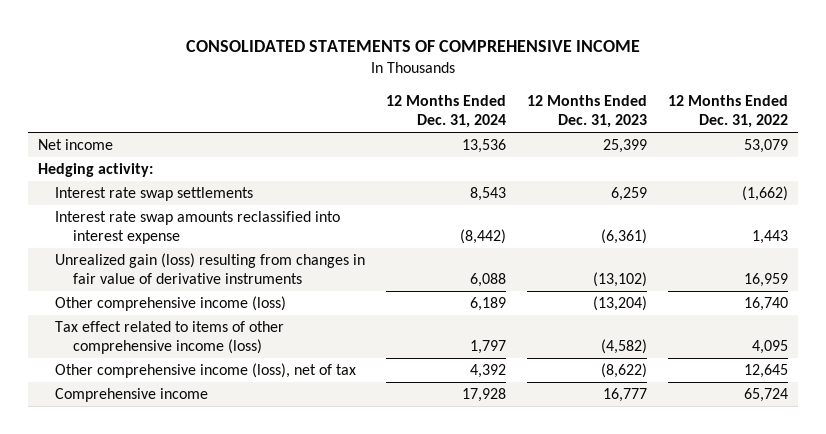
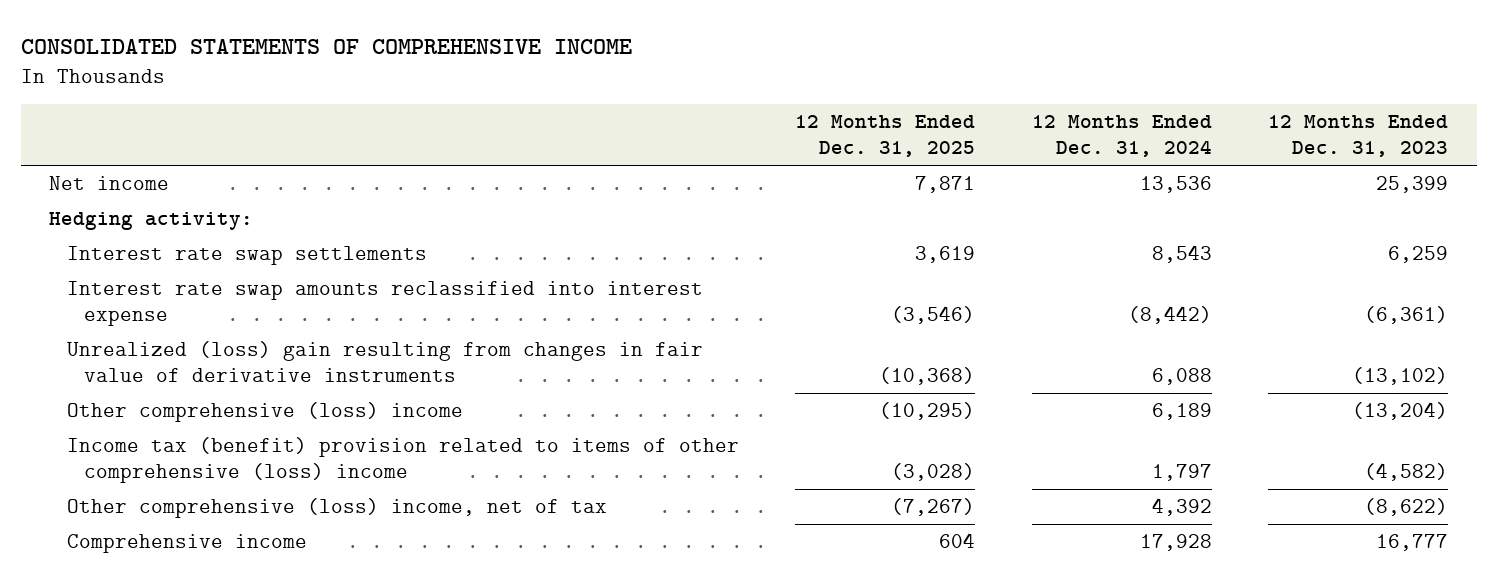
[667,94,788,129] 12 Months Ended Dec. 31, 2022 -> none
none -> [795,115,976,158] 12 Months Ended Dec. 31, 2025
[55,253,366,285] Unrealized gain (loss) resulting from changes in fair value of derivative instruments -> [66,341,703,382] Unrealized (loss) gain resulting from changes in fair value of derivative instruments
[55,296,287,312] Other comprehensive income (loss) -> [66,402,463,423] Other comprehensive (loss) income
[55,321,285,355] Tax effect related to items of other comprehensive income (loss) -> [66,437,739,483] Income tax (benefit) provision related to items of other comprehensive (loss) income
[55,363,357,379] Other comprehensive income (loss), net of tax -> [66,498,607,519] Other comprehensive (loss) income, net of tax

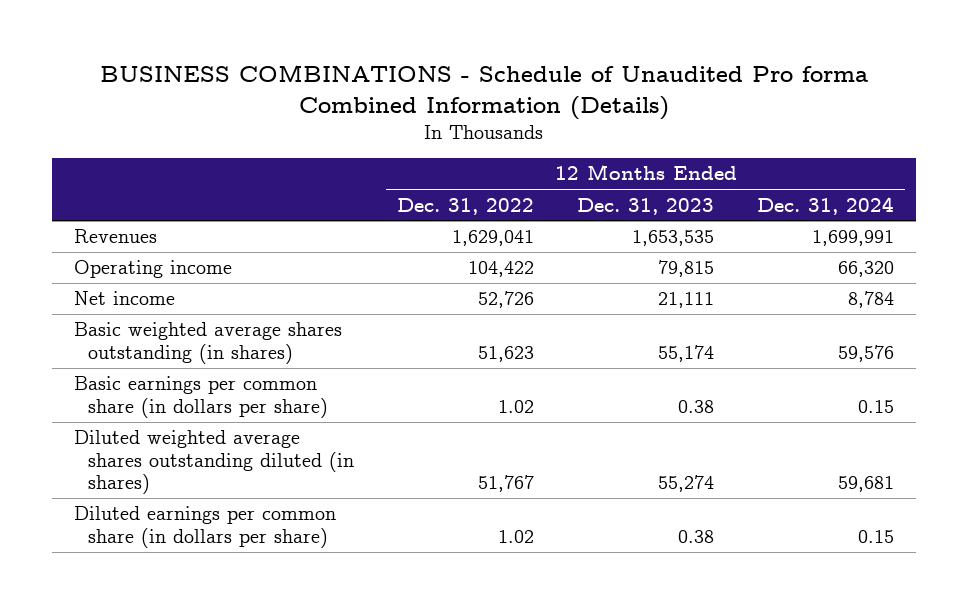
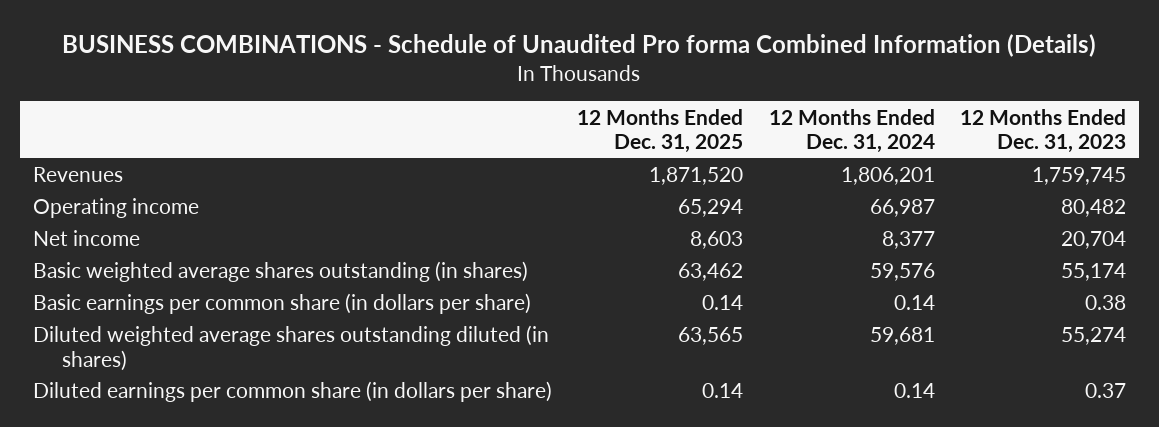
[397,197,535,215] Dec. 31, 2022 -> none
none -> [577,108,744,154] 12 Months Ended Dec. 31, 2025
[632,230,715,247] 1,653,535 -> [1031,167,1126,186] 1,759,745
[812,230,895,247] 1,699,991 -> [840,167,935,186] 1,806,201
[658,260,715,278] 79,815 -> [1060,199,1126,218] 80,482
[838,261,895,278] 66,320 -> [869,199,935,218] 66,987
[658,292,715,309] 21,111 -> [1060,231,1126,250] 20,704
[848,291,895,309] 8,784 -> [881,231,935,250] 8,377
[858,399,895,413] 0.15 -> [893,295,935,311] 0.14
[678,529,715,543] 0.38 -> [1084,383,1126,399] 0.37
[858,529,895,543] 0.15 -> [893,383,935,399] 0.14

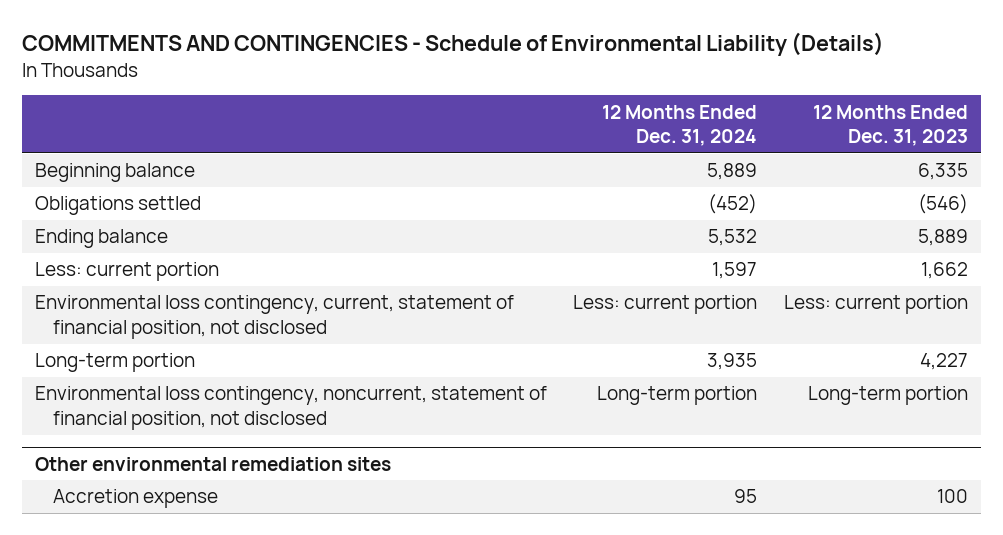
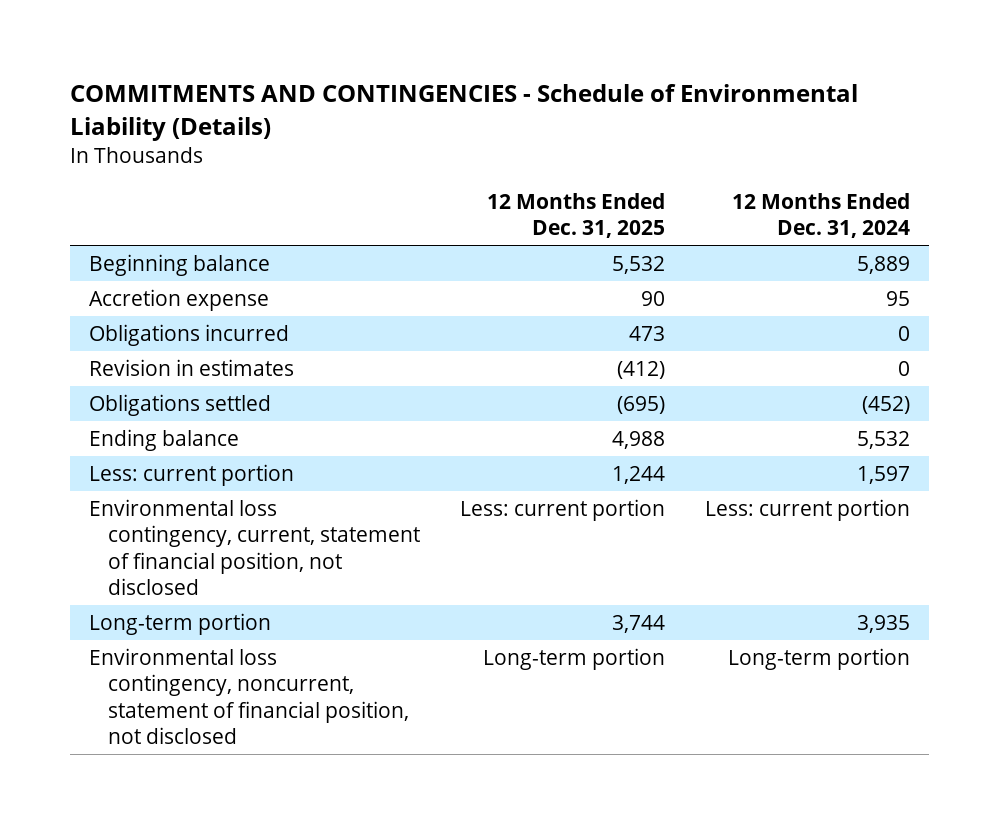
[812,104,968,147] 12 Months Ended Dec. 31, 2023 -> none
none -> [486,192,665,239] 12 Months Ended Dec. 31, 2025
none -> [89,289,270,312] Accretion expense
none -> [89,324,290,347] Obligations incurred
none -> [89,359,295,377] Revision in estimates
[35,456,392,471] Other environmental remediation sites -> none
[53,489,219,509] Accretion expense -> none

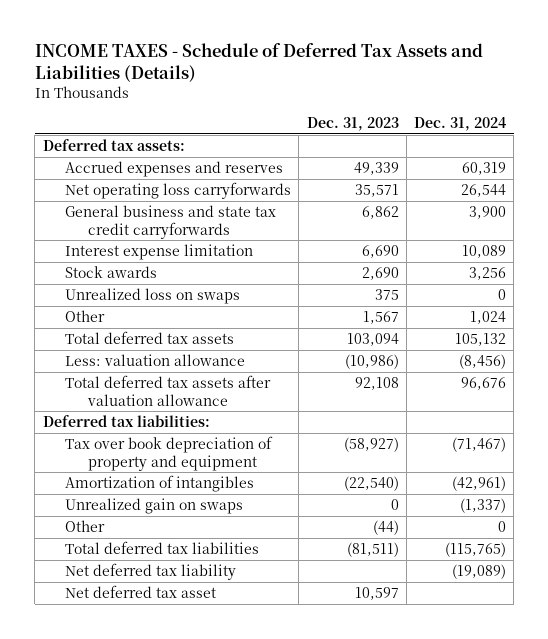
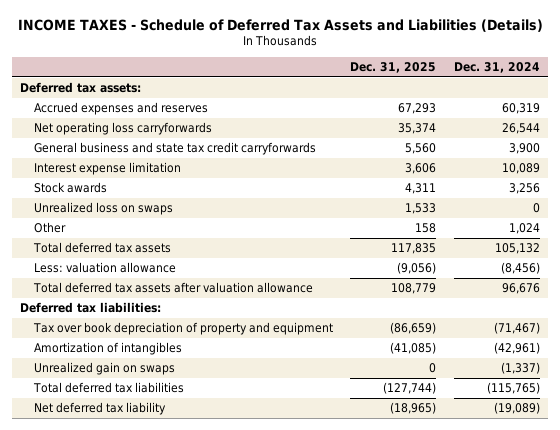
[306,117,399,132] Dec. 31, 2023 -> none
none -> [350,61,437,73] Dec. 31, 2025
[65,520,106,533] Other -> none
[65,585,217,599] Net deferred tax asset -> none

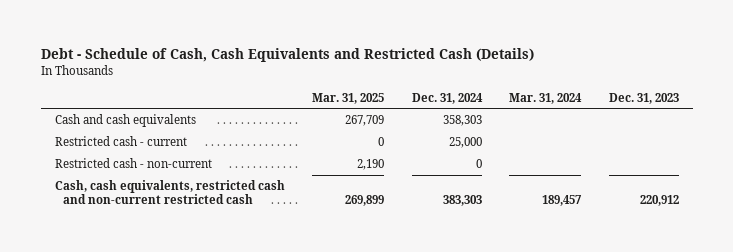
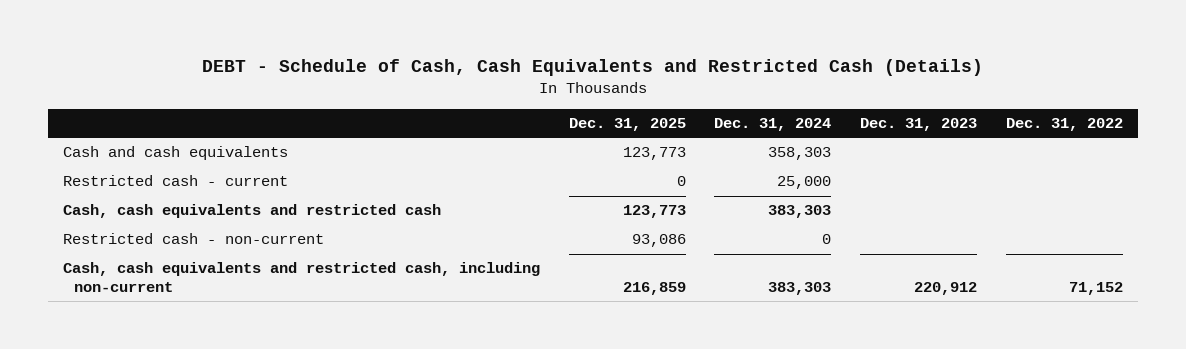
[40,47,534,62] Debt - Schedule of Cash, Cash Equivalents and Restricted Cash (Details) -> [201,59,983,77] DEBT - Schedule of Cash, Cash Equivalents and Restricted Cash (Details)
[312,92,385,104] Mar. 31, 2025 -> none
[509,92,583,104] Mar. 31, 2024 -> none
none -> [568,118,686,132] Dec. 31, 2025
none -> [1006,118,1124,132] Dec. 31, 2022
none -> [62,204,441,219] Cash, cash equivalents and restricted cash
[54,180,285,204] Cash, cash equivalents, restricted cash and non-current restricted cash -> [62,262,540,292] Cash, cash equivalents and restricted cash, including non-current

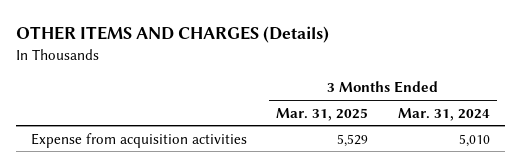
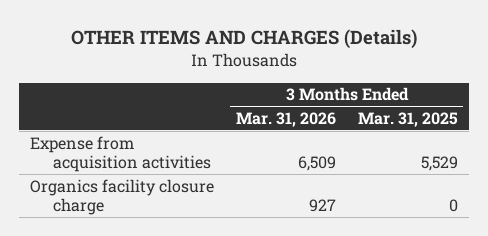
[397,107,490,121] Mar. 31, 2024 -> none
none -> [235,111,336,127] Mar. 31, 2026
none -> [30,178,215,215] Organics facility closure charge

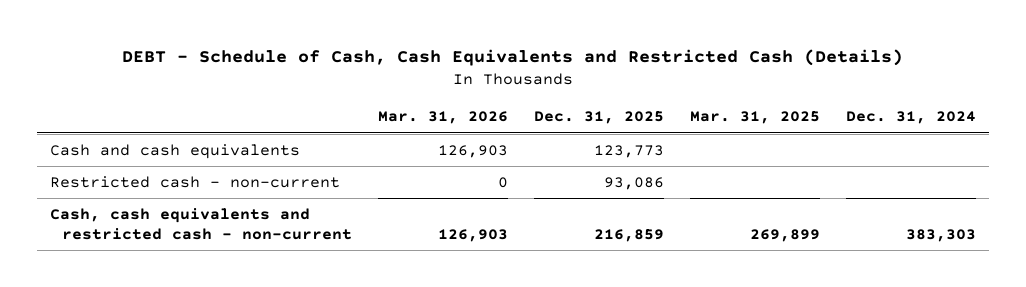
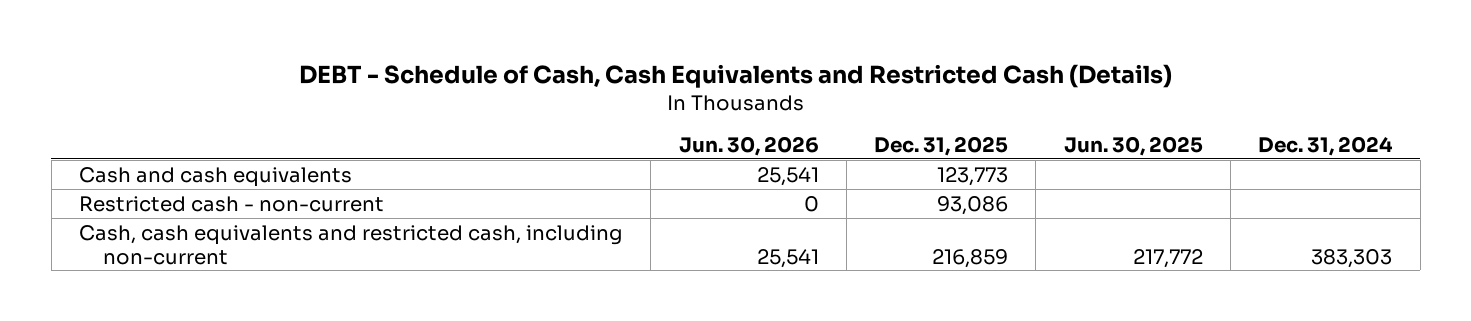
[378,111,509,125] Mar. 31, 2026 -> none
[689,111,820,125] Mar. 31, 2025 -> none
none -> [678,135,819,156] Jun. 30, 2026
none -> [1063,135,1203,156] Jun. 30, 2025
[49,207,353,240] Cash, cash equivalents and restricted cash - non-current -> [78,224,623,265] Cash, cash equivalents and restricted cash, including non-current

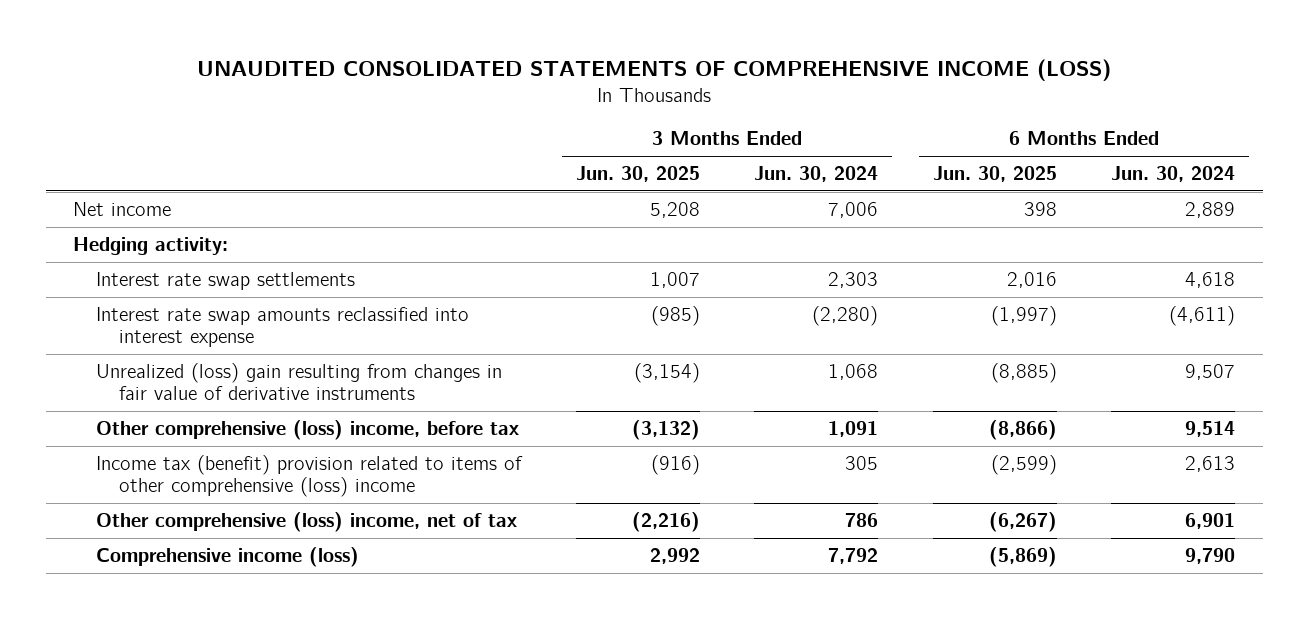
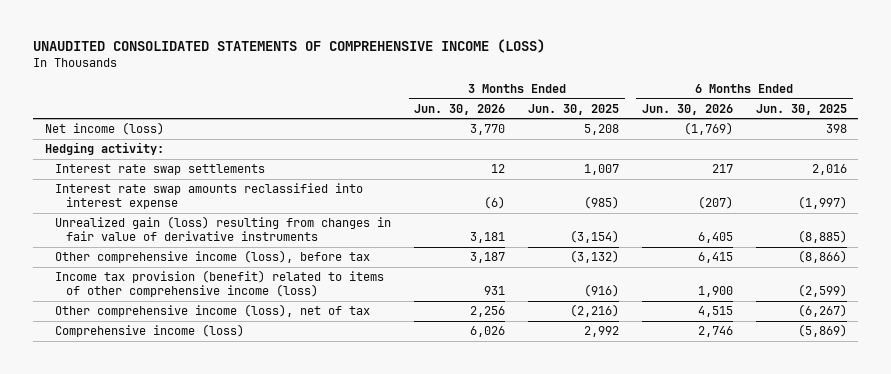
[754,165,879,182] Jun. 30, 2024 -> none
[1111,165,1236,182] Jun. 30, 2024 -> none
none -> [414,103,506,115] Jun. 30, 2026
none -> [641,103,733,115] Jun. 30, 2026
[73,201,172,216] Net income -> [44,122,164,136] Net income (loss)
[96,362,503,401] Unrealized (loss) gain resulting from changes in fair value of derivative instruments -> [55,216,392,241] Unrealized gain (loss) resulting from changes in fair value of derivative instruments
[96,419,520,440] Other comprehensive (loss) income, before tax -> [55,250,371,264] Other comprehensive income (loss), before tax
[96,454,524,498] Income tax (benefit) provision related to items of other comprehensive (loss) income -> [55,270,385,297] Income tax provision (benefit) related to items of other comprehensive income (loss)
[96,511,518,532] Other comprehensive (loss) income, net of tax -> [55,304,371,318] Other comprehensive income (loss), net of tax

